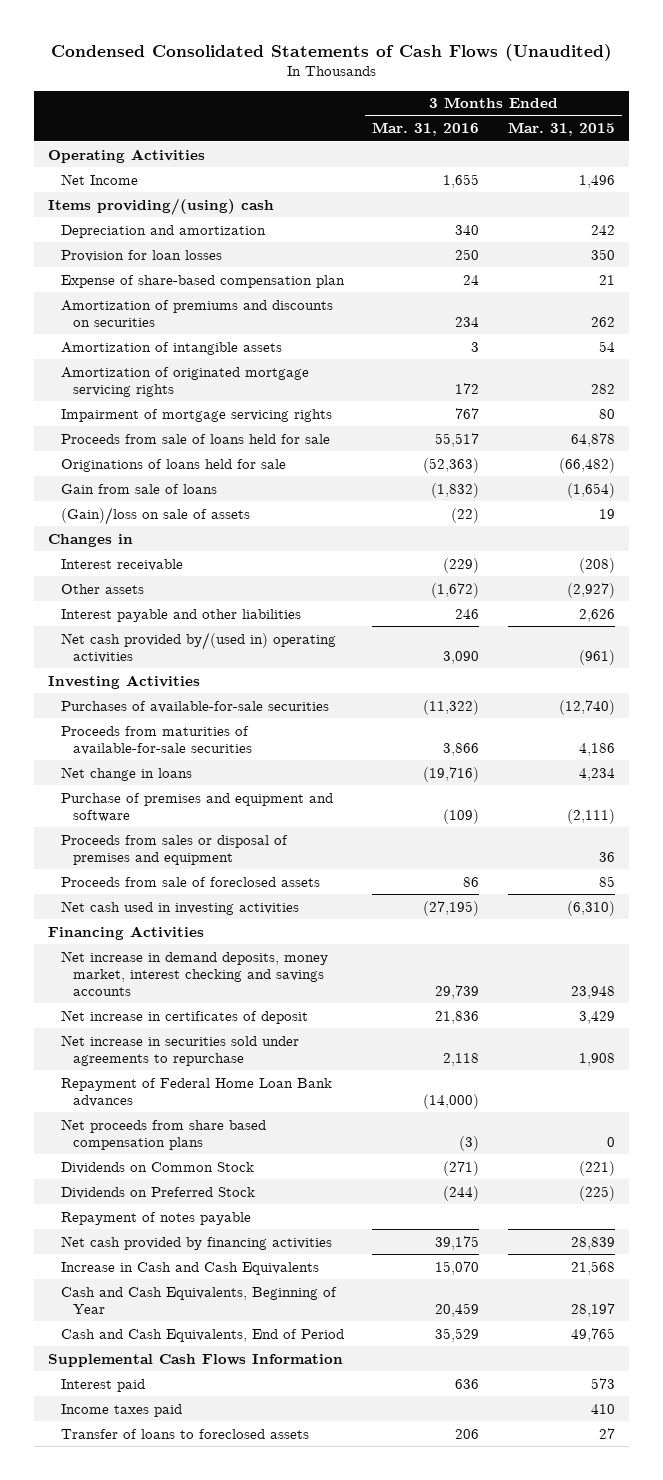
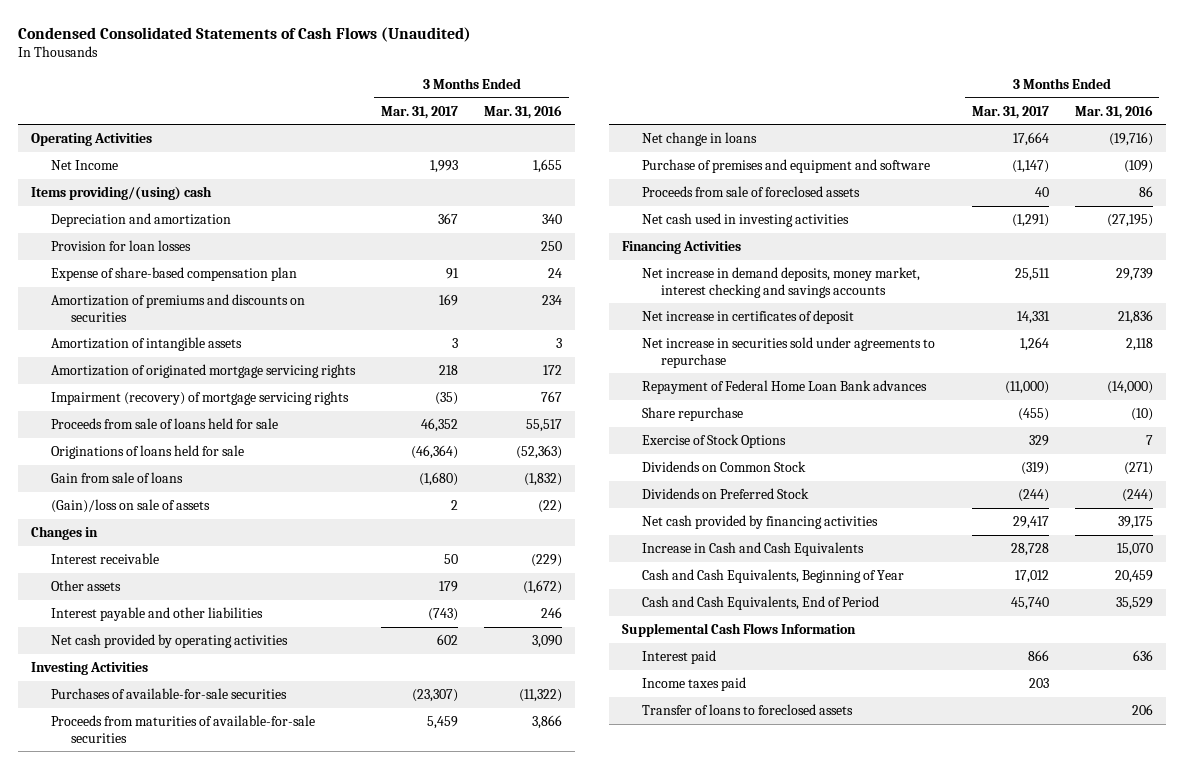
[507,122,615,137] Mar. 31, 2015 -> none
none -> [380,105,458,119] Mar. 31, 2017
[60,408,332,422] Impairment of mortgage servicing rights -> [50,390,349,405] Impairment (recovery) of mortgage servicing rights
[60,631,336,663] Net cash provided by/(used in) operating activities -> [50,633,288,648] Net cash provided by operating activities
[60,834,288,865] Proceeds from sales or disposal of premises and equipment -> none
[60,1118,266,1150] Net proceeds from share based compensation plans -> none
none -> [641,406,743,421] Share repurchase
none -> [641,433,786,448] Exercise of Stock Options
[60,1211,251,1225] Repayment of notes payable -> none

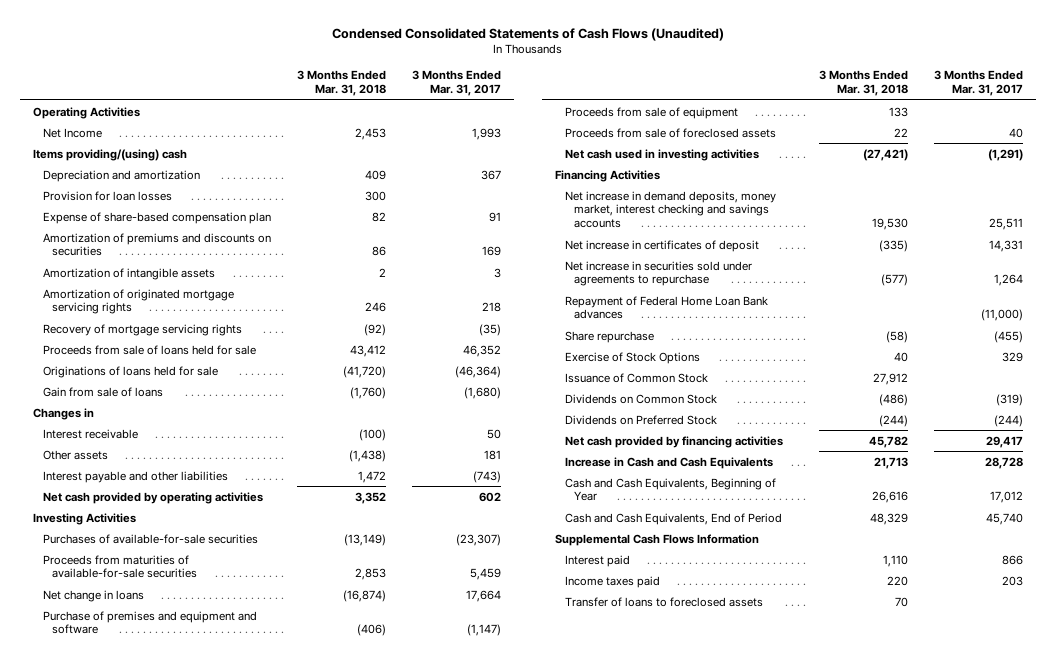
[484,104,563,119] Mar. 31, 2016 -> none
none -> [296,70,386,97] 3 Months Ended Mar. 31, 2018
[50,390,349,405] Impairment (recovery) of mortgage servicing rights -> [42,323,242,336] Recovery of mortgage servicing rights
[50,498,210,513] (Gain)/loss on sale of assets -> none
[438,580,458,592] 179 -> [483,449,501,460] 181
none -> [564,106,738,119] Proceeds from sale of equipment
none -> [564,372,708,383] Issuance of Common Stock

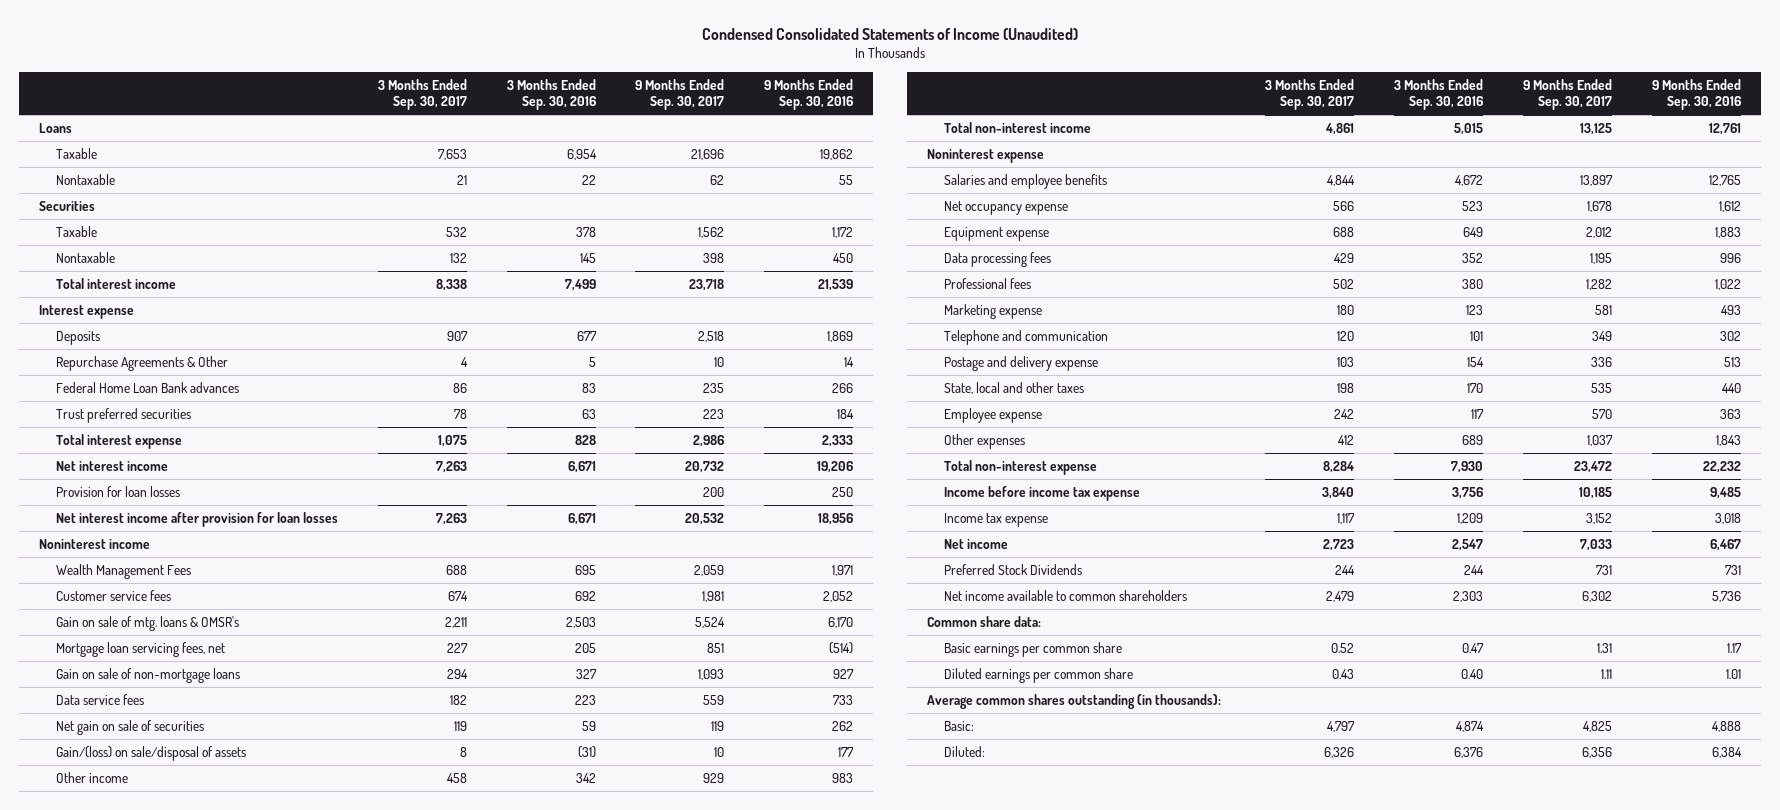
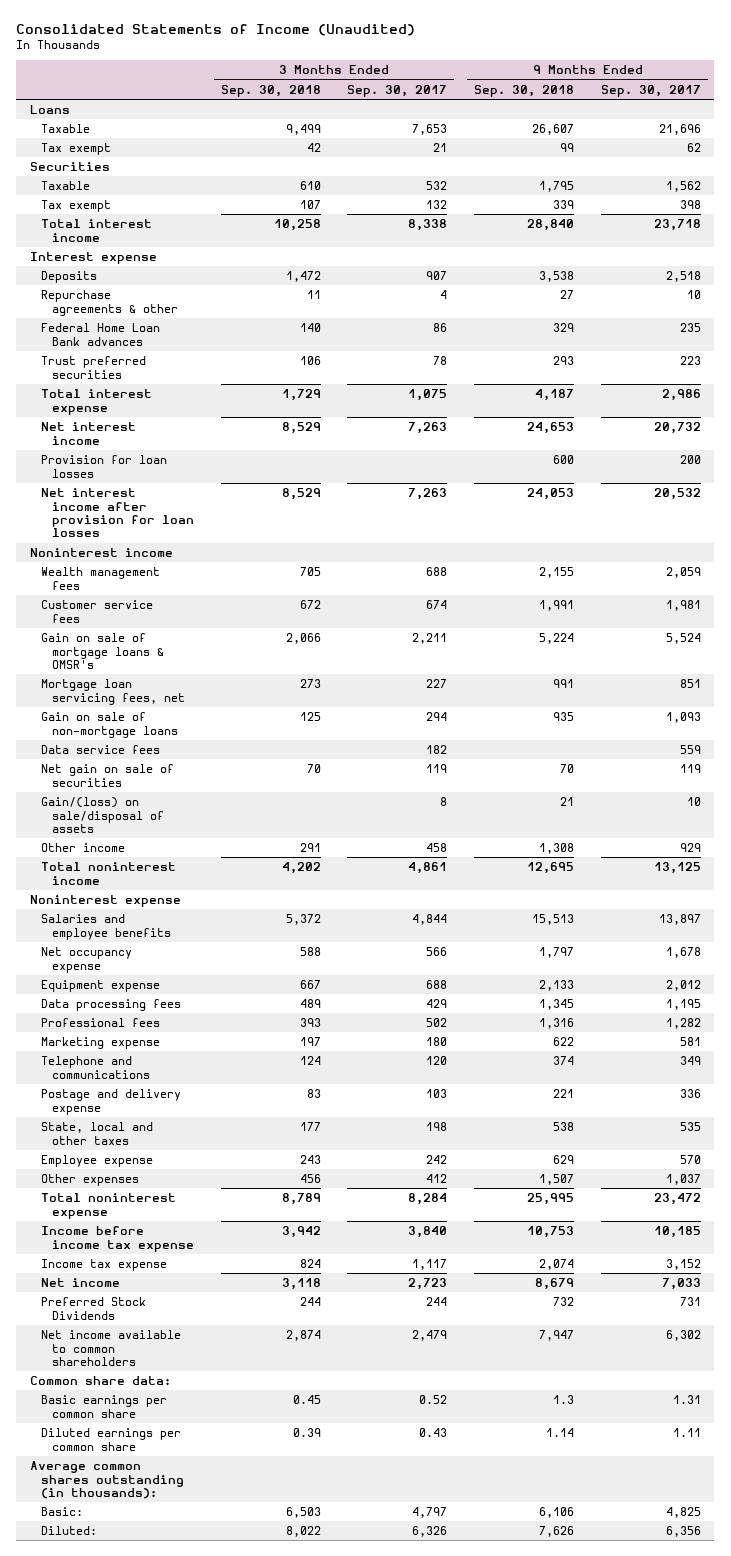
[702,28,1079,41] Condensed Consolidated Statements of Income (Unaudited) -> [16,23,416,36] Consolidated Statements of Income (Unaudited)
[506,78,596,111] 3 Months Ended Sep. 30, 2016 -> none
[764,78,854,111] 9 Months Ended Sep. 30, 2016 -> none
none -> [220,84,321,97] Sep. 30, 2018
none -> [474,84,575,97] Sep. 30, 2018
[55,173,115,185] Nontaxable -> [40,143,111,156] Tax exempt
[55,251,115,263] Nontaxable -> [40,200,111,213] Tax exempt
[55,355,228,371] Repurchase Agreements & Other -> [40,290,178,316] Repurchase agreements & other
[55,563,191,579] Wealth Management Fees -> [40,567,160,590] Wealth management fees
[55,615,239,631] Gain on sale of mtg. loans & OMSR's -> [40,633,164,669] Gain on sale of mortgage loans & OMSR's
[943,121,1091,133] Total non-interest income -> [40,862,176,885] Total noninterest income
[943,329,1108,345] Telephone and communication -> [40,1056,150,1079] Telephone and communications
[943,459,1097,475] Total non-interest expense -> [40,1193,176,1219] Total noninterest expense

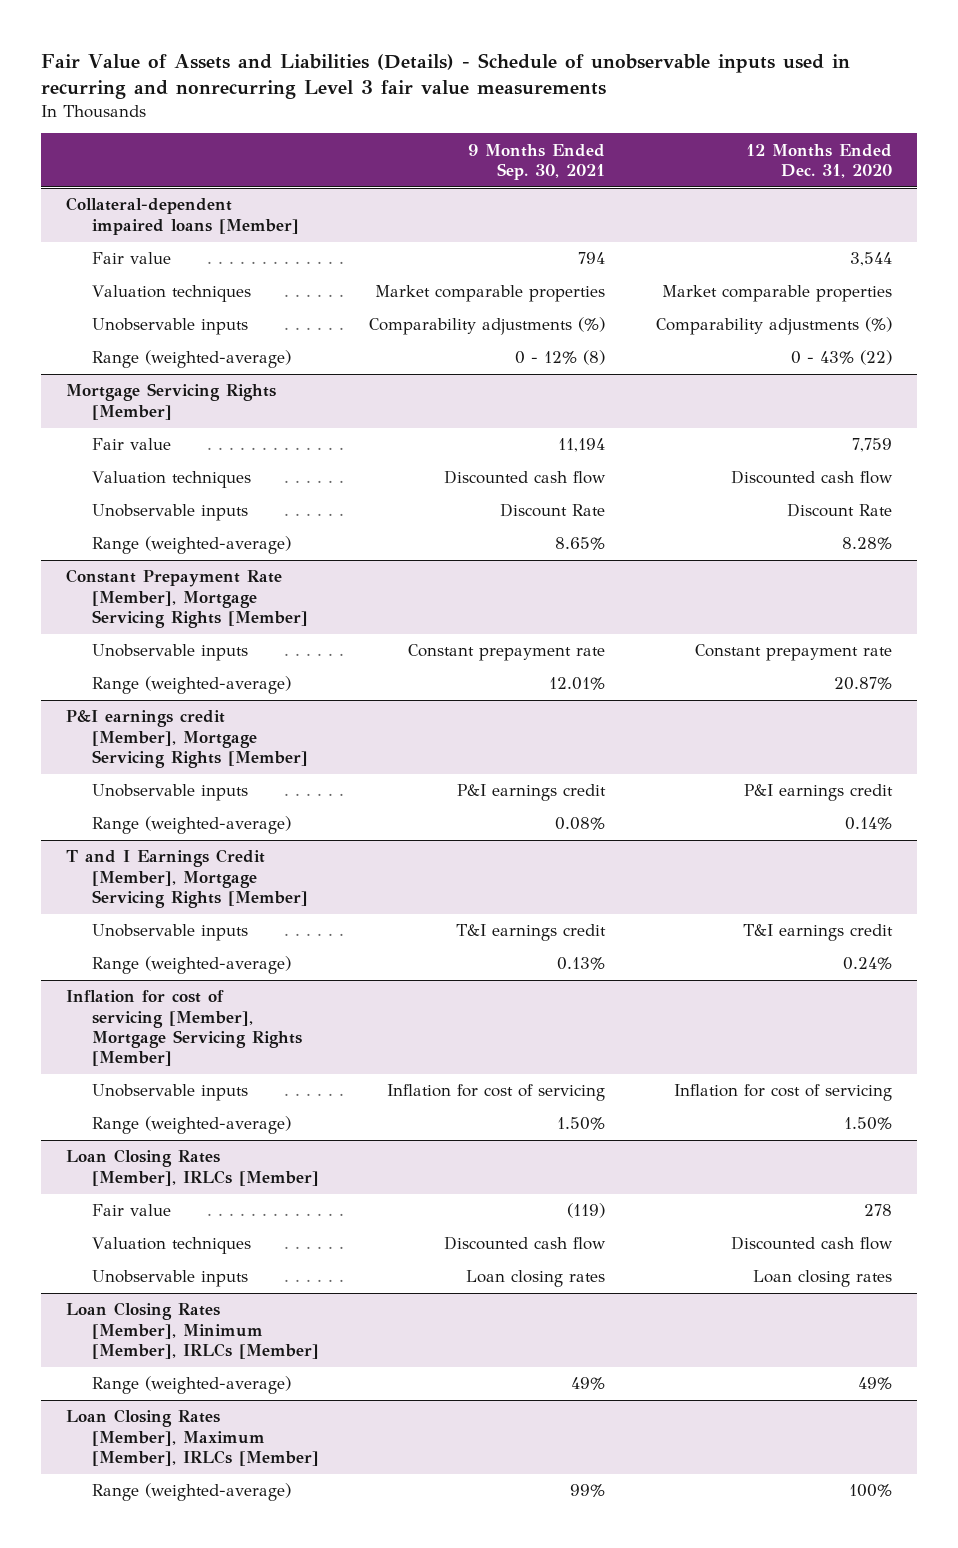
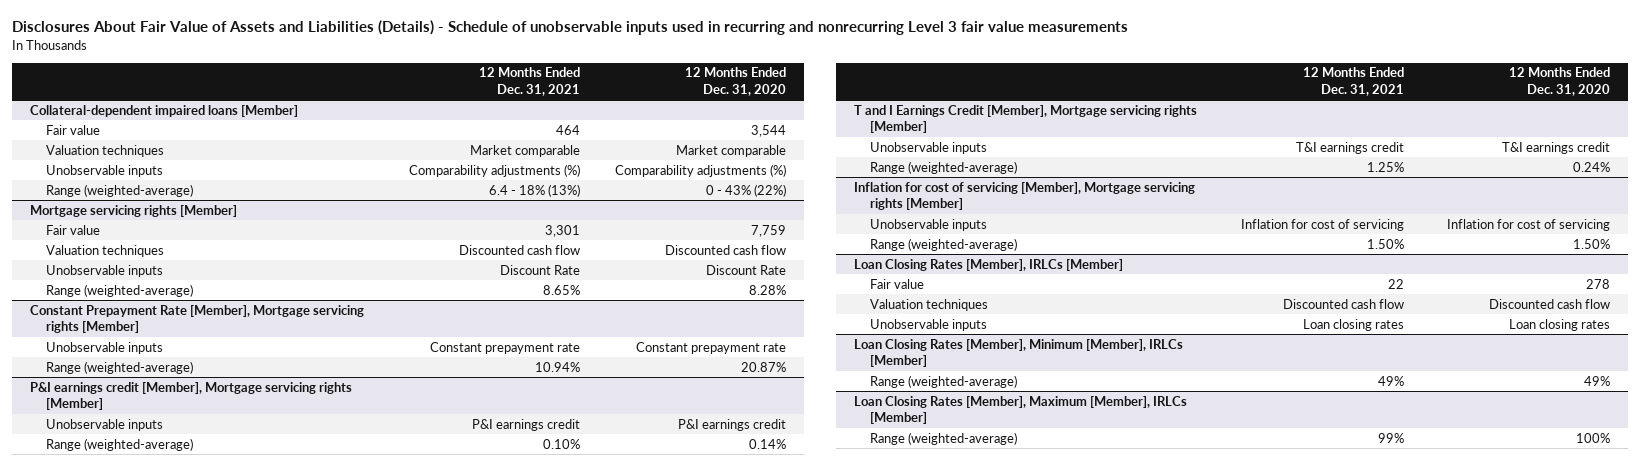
[41,52,851,99] Fair Value of Assets and Liabilities (Details) - Schedule of unobservable inputs used in recurring and nonrecurring Level 3 fair value measurements -> [12,20,1129,36] Disclosures About Fair Value of Assets and Liabilities (Details) - Schedule of unobservable inputs used in recurring and nonrecurring Level 3 fair value measurements
[468,143,606,181] 9 Months Ended Sep. 30, 2021 -> none
none -> [478,67,580,97] 12 Months Ended Dec. 31, 2021
[661,285,892,303] Market comparable properties -> [676,144,787,157] Market comparable
[790,350,892,366] 0 - 43% (22) -> [706,183,787,197] 0 - 43% (22%)
[66,383,277,420] Mortgage Servicing Rights [Member] -> [29,204,237,217] Mortgage servicing rights [Member]
[66,569,309,629] Constant Prepayment Rate [Member], Mortgage Servicing Rights [Member] -> [29,304,364,334] Constant Prepayment Rate [Member], Mortgage servicing rights [Member]
[66,710,309,769] P&I earnings credit [Member], Mortgage Servicing Rights [Member] -> [29,381,352,411] P&I earnings credit [Member], Mortgage servicing rights [Member]
[66,849,309,909] T and I Earnings Credit [Member], Mortgage Servicing Rights [Member] -> [854,104,1198,134] T and I Earnings Credit [Member], Mortgage servicing rights [Member]
[66,990,303,1067] Inflation for cost of servicing [Member], Mortgage Servicing Rights [Member] -> [854,181,1196,211] Inflation for cost of servicing [Member], Mortgage servicing rights [Member]

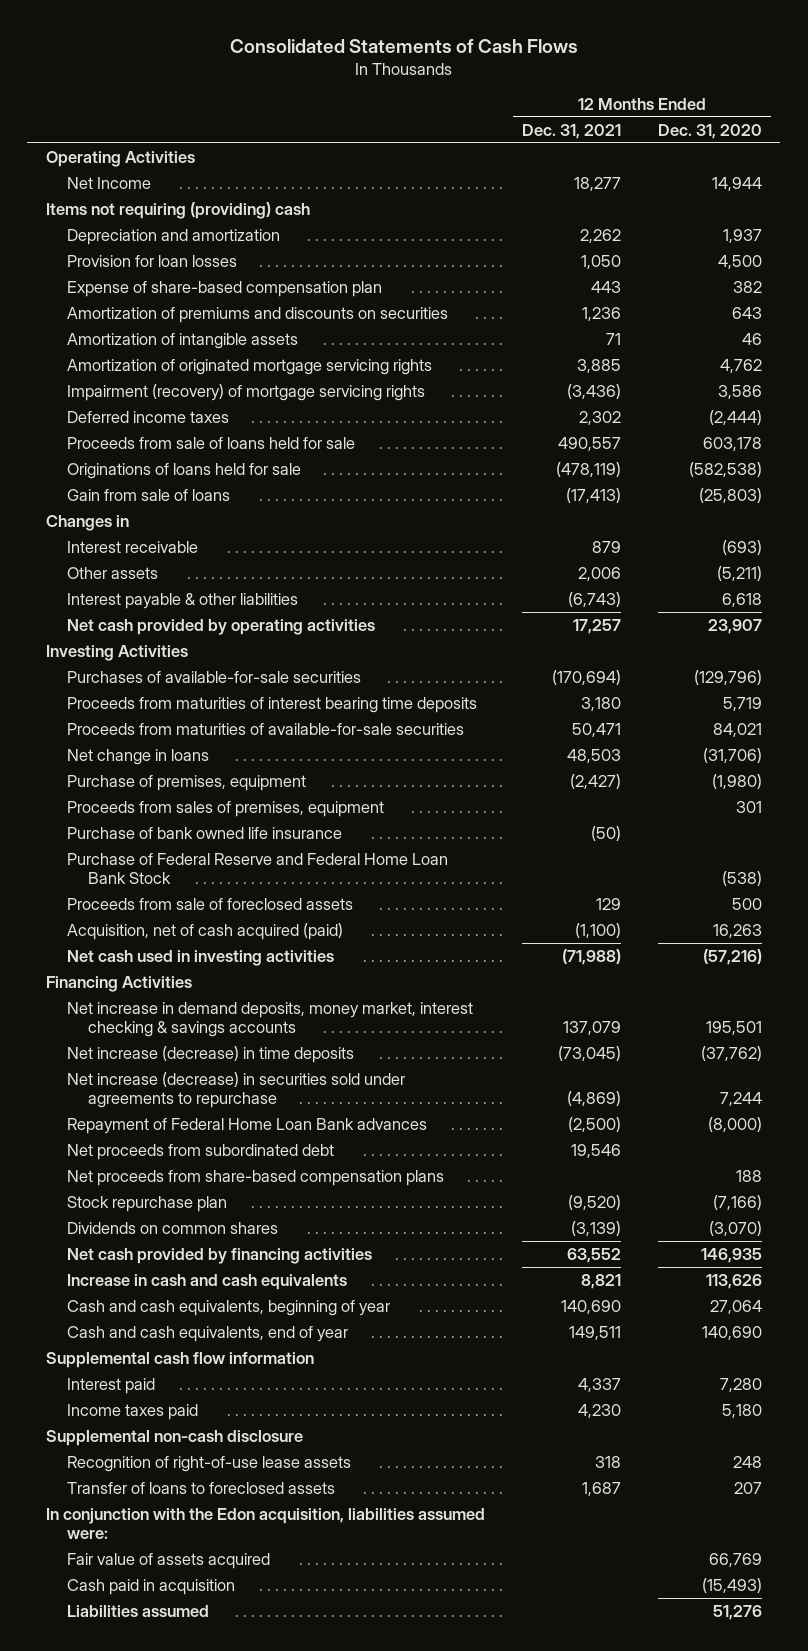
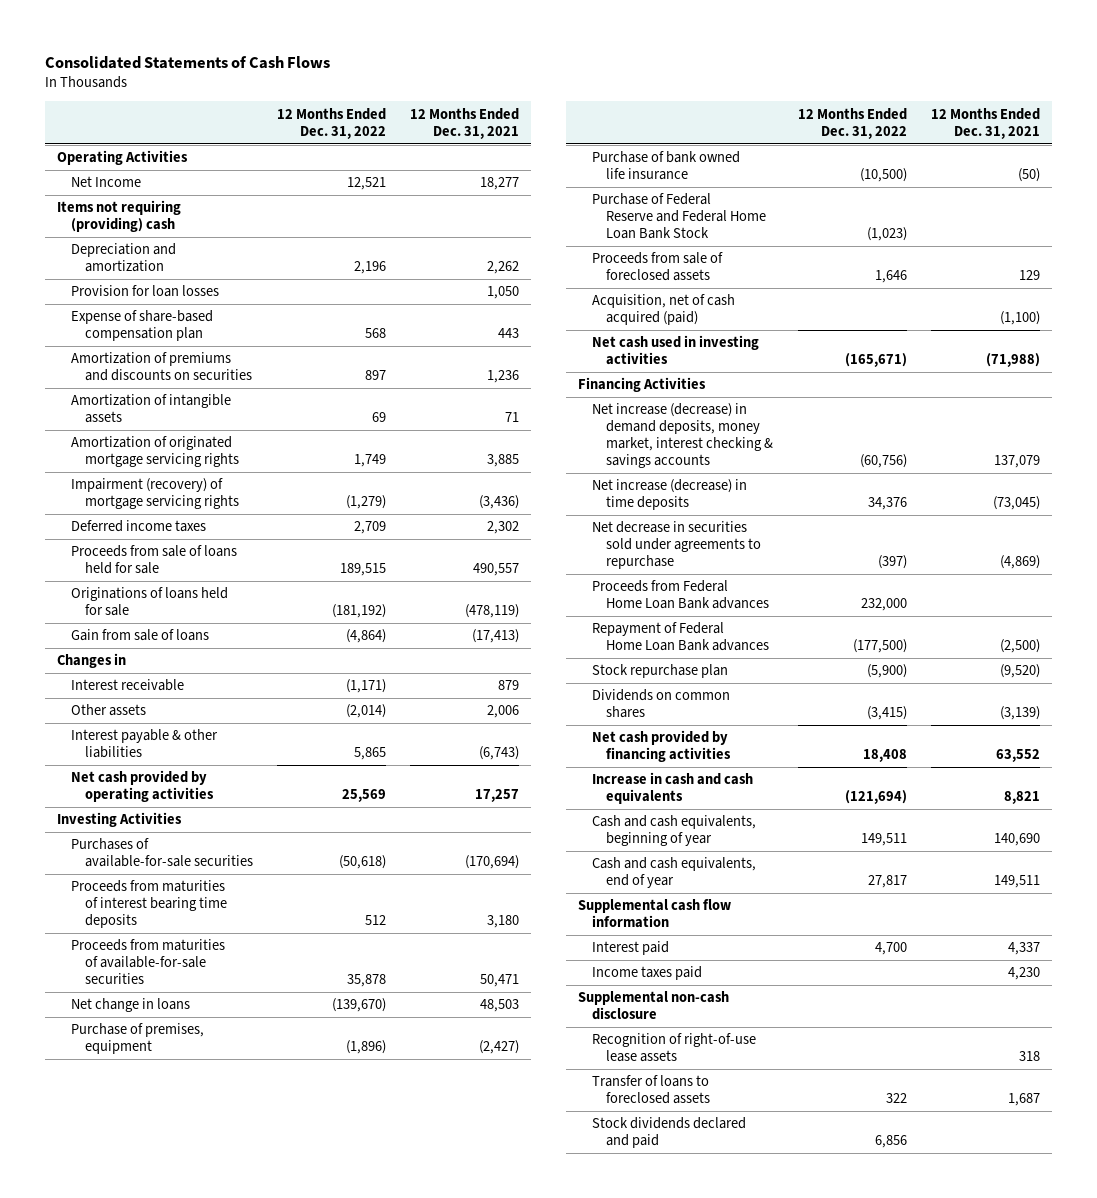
[657,123,762,139] Dec. 31, 2020 -> none
none -> [276,107,386,139] 12 Months Ended Dec. 31, 2022
[66,800,384,817] Proceeds from sales of premises, equipment -> none
[66,1001,473,1037] Net increase in demand deposits, money market, interest checking & savings accounts -> [592,403,773,469] Net increase (decrease) in demand deposits, money market, interest checking & savings accounts
[66,1071,405,1108] Net increase (decrease) in securities sold under agreements to repurchase -> [592,521,761,570] Net decrease in securities sold under agreements to repurchase
none -> [592,580,769,610] Proceeds from Federal Home Loan Bank advances
[66,1143,334,1160] Net proceeds from subordinated debt -> none
[66,1169,444,1186] Net proceeds from share-based compensation plans -> none
[45,1507,485,1539] In conjunction with the Edon acquisition, liabilities assumed were: -> none
[66,1552,270,1569] Fair value of assets acquired -> none
[66,1578,235,1595] Cash paid in acquisition -> none
[66,1604,209,1617] Liabilities assumed -> none
none -> [592,1117,747,1149] Stock dividends declared and paid

